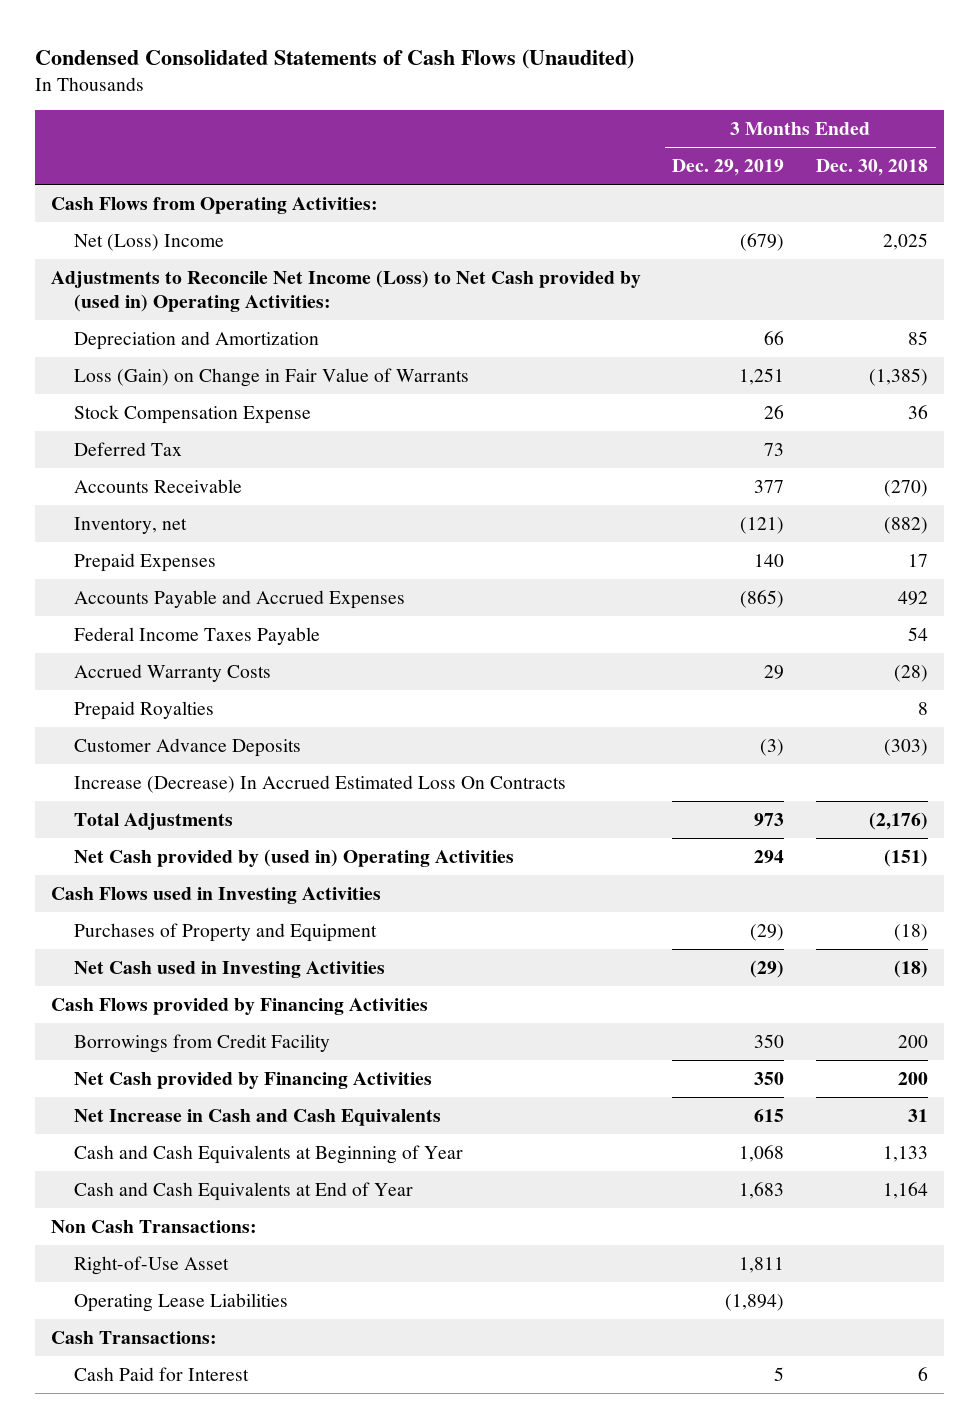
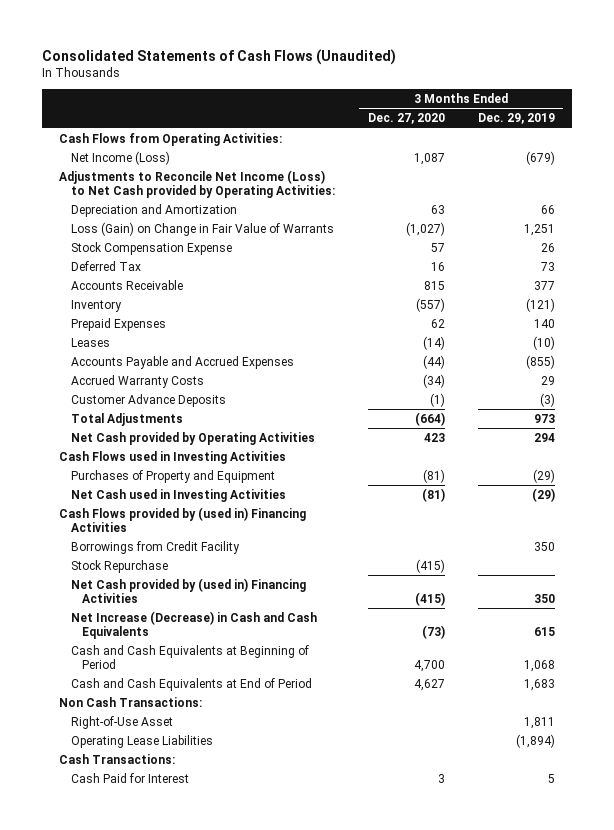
[35,49,635,70] Condensed Consolidated Statements of Cash Flows (Unaudited) -> [41,48,396,65] Consolidated Statements of Cash Flows (Unaudited)
[816,159,929,177] Dec. 30, 2018 -> none
none -> [367,113,445,125] Dec. 27, 2020
[73,233,224,251] Net (Loss) Income -> [70,150,170,165] Net Income (Loss)
[50,269,641,312] Adjustments to Reconcile Net Income (Loss) to Net Cash provided by (used in) Operating Activities: -> [58,169,335,199] Adjustments to Reconcile Net Income (Loss) to Net Cash provided by Operating Activities:
[73,516,187,534] Inventory, net -> [70,299,122,312] Inventory
[73,626,320,645] Federal Income Taxes Payable -> none
none -> [70,337,110,347] Leases
[740,589,785,608] (865) -> [526,354,556,369] (855)
[73,700,214,720] Prepaid Royalties -> none
[73,774,566,793] Increase (Decrease) In Accrued Estimated Loss On Contracts -> none
[73,848,514,867] Net Cash provided by (used in) Operating Activities -> [70,431,315,445] Net Cash provided by Operating Activities
[50,997,428,1015] Cash Flows provided by Financing Activities -> [58,506,306,533] Cash Flows provided by (used in) Financing Activities
none -> [70,559,168,573] Stock Repurchase
[73,1071,432,1089] Net Cash provided by Financing Activities -> [70,577,306,604] Net Cash provided by (used in) Financing Activities
[73,1108,441,1126] Net Increase in Cash and Cash Equivalents -> [70,610,317,640] Net Increase (Decrease) in Cash and Cash Equivalents
[73,1144,463,1164] Cash and Cash Equivalents at Beginning of Year -> [70,644,309,670] Cash and Cash Equivalents at Beginning of Period
[73,1181,413,1201] Cash and Cash Equivalents at End of Year -> [70,677,312,691] Cash and Cash Equivalents at End of Period

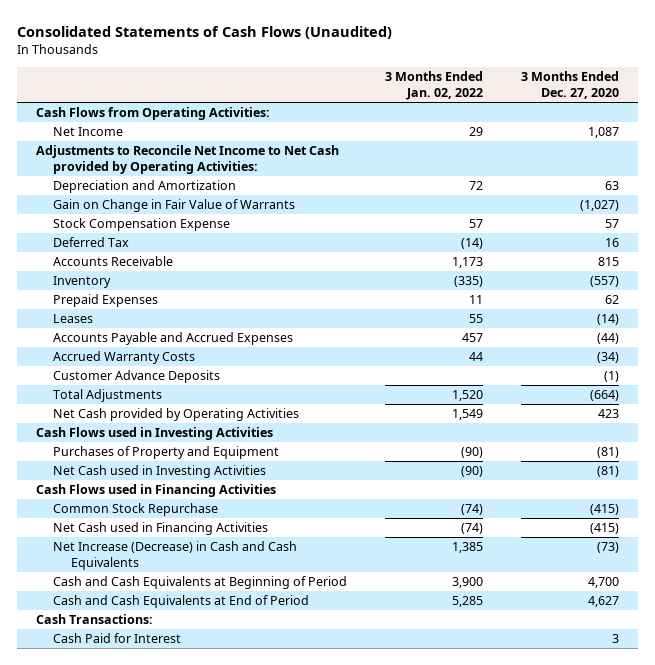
[478,113,556,125] Dec. 29, 2019 -> none
none -> [385,70,484,100] 3 Months Ended Jan. 02, 2022
[70,150,170,165] Net Income (Loss) -> [53,127,124,137] Net Income
[58,169,335,199] Adjustments to Reconcile Net Income (Loss) to Net Cash provided by Operating Activities: -> [35,145,339,175] Adjustments to Reconcile Net Income to Net Cash provided by Operating Activities:
[70,221,334,236] Loss (Gain) on Change in Fair Value of Warrants -> [53,199,296,213] Gain on Change in Fair Value of Warrants
[70,540,240,554] Borrowings from Credit Facility -> none
[58,506,306,533] Cash Flows provided by (used in) Financing Activities -> [35,484,276,498] Cash Flows used in Financing Activities
[70,559,168,573] Stock Repurchase -> [53,503,219,517] Common Stock Repurchase
[70,577,306,604] Net Cash provided by (used in) Financing Activities -> [53,522,269,536] Net Cash used in Financing Activities
[58,696,202,707] Non Cash Transactions: -> none
[70,715,173,729] Right-of-Use Asset -> none
[70,734,213,748] Operating Lease Liabilities -> none

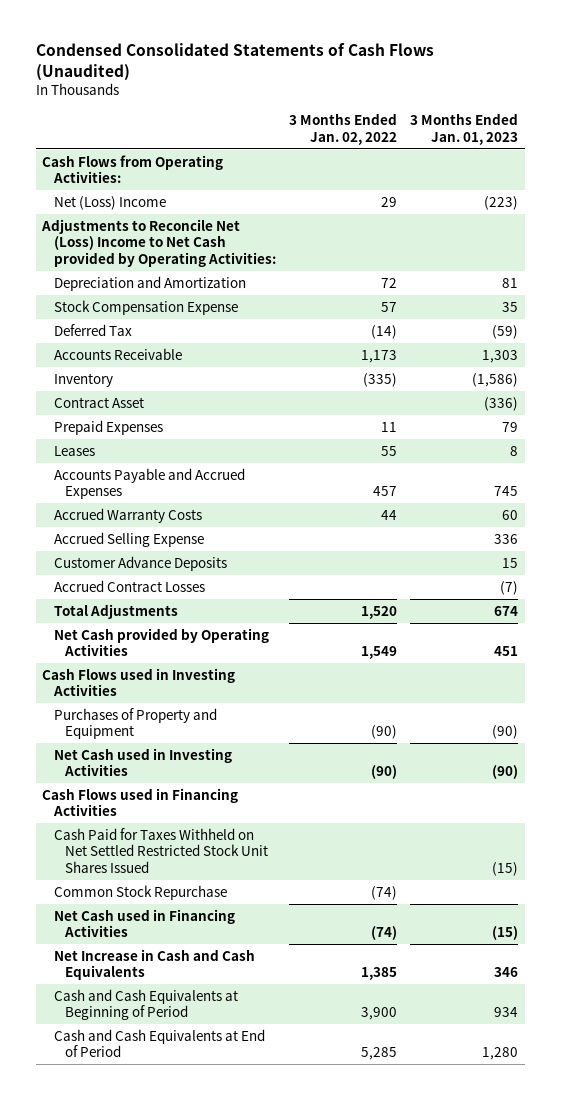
[17,25,393,39] Consolidated Statements of Cash Flows (Unaudited) -> [35,43,434,82] Condensed Consolidated Statements of Cash Flows (Unaudited)
[521,70,620,99] 3 Months Ended Dec. 27, 2020 -> none
none -> [410,113,519,145] 3 Months Ended Jan. 01, 2023
[53,127,124,137] Net Income -> [53,195,166,210] Net (Loss) Income
[35,145,339,175] Adjustments to Reconcile Net Income to Net Cash provided by Operating Activities: -> [41,218,276,267] Adjustments to Reconcile Net (Loss) Income to Net Cash provided by Operating Activities:
[53,199,296,213] Gain on Change in Fair Value of Warrants -> none
none -> [53,396,144,408] Contract Asset
none -> [53,531,204,547] Accrued Selling Expense
none -> [53,579,205,592] Accrued Contract Losses
none -> [53,827,268,873] Cash Paid for Taxes Withheld on Net Settled Restricted Stock Unit Shares Issued
[53,541,298,571] Net Increase (Decrease) in Cash and Cash Equivalents -> [53,948,255,981] Net Increase in Cash and Cash Equivalents
[35,614,153,625] Cash Transactions: -> none
[53,633,182,644] Cash Paid for Interest -> none

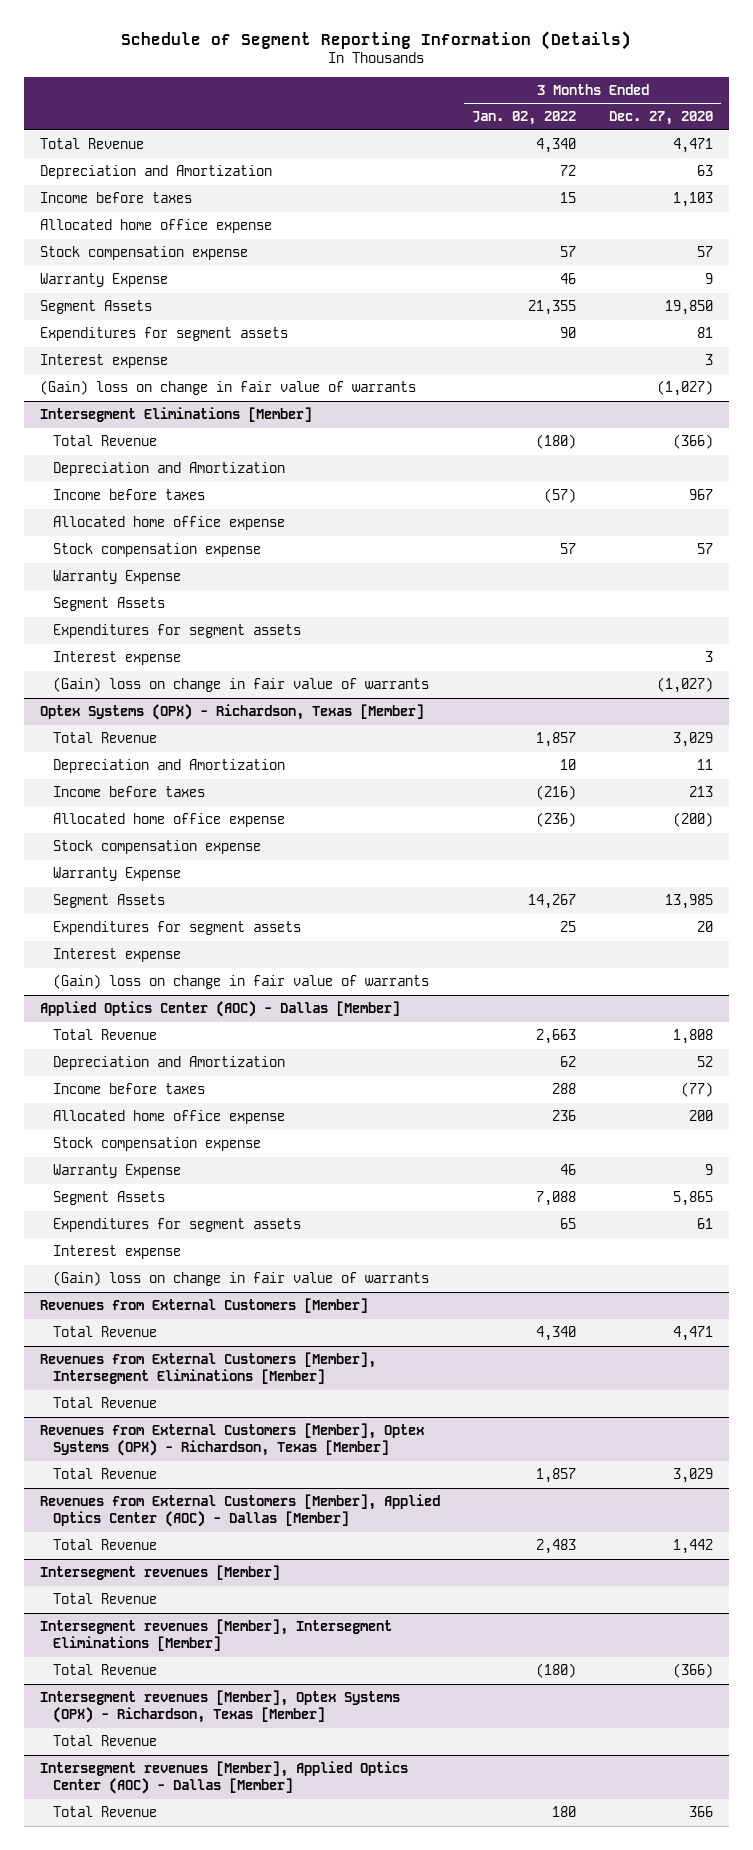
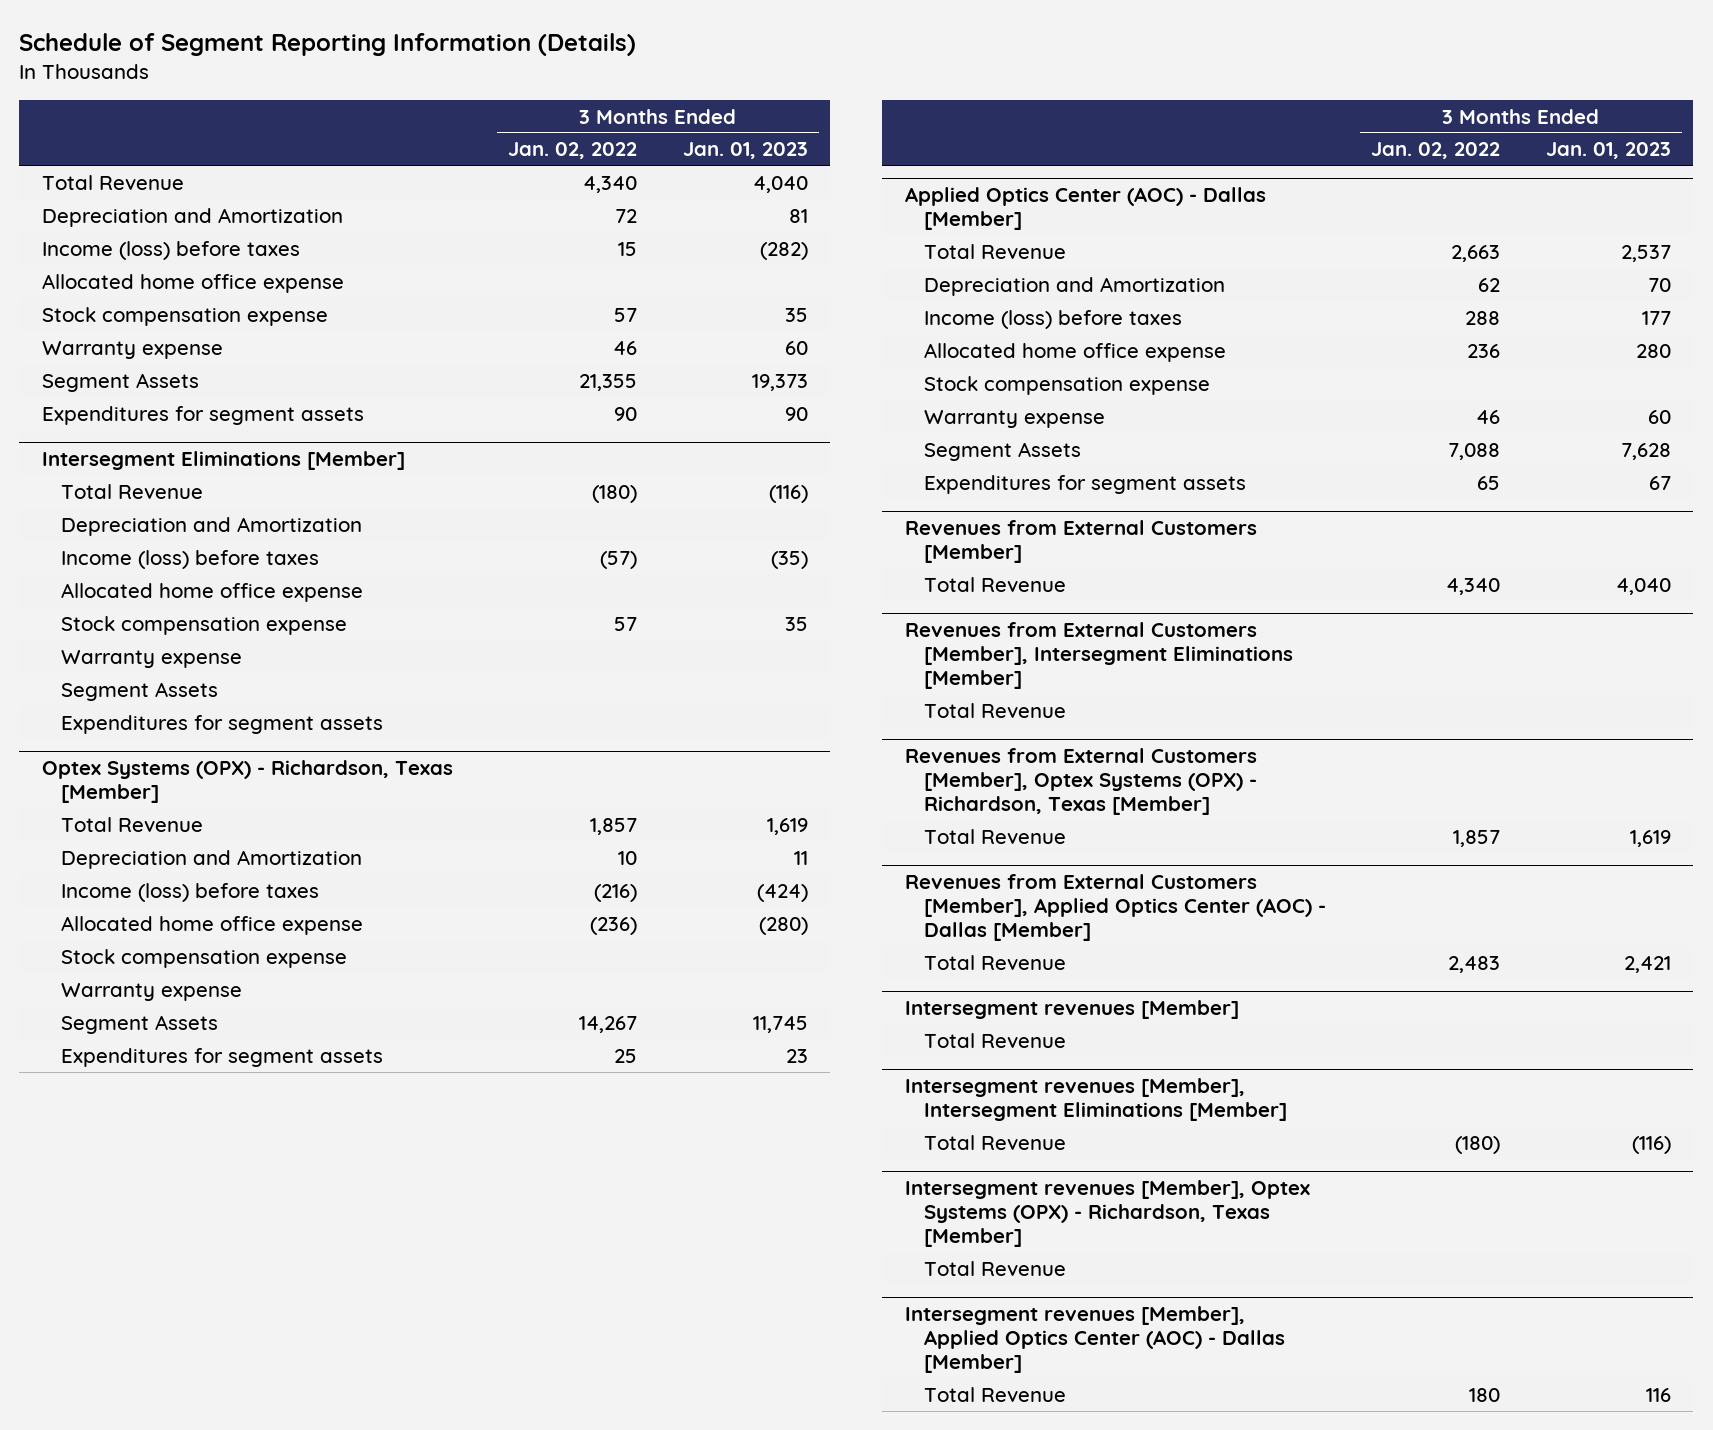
[608,111,713,126] Dec. 27, 2020 -> none
none -> [682,142,808,160] Jan. 01, 2023
[40,192,193,204] Income before taxes -> [42,240,301,260] Income (loss) before taxes
[40,273,169,288] Warranty Expense -> [42,340,224,359] Warranty expense
[40,354,169,369] Interest expense -> none
[40,380,417,396] (Gain) loss on change in fair value of warrants -> none
[52,489,205,501] Income before taxes -> [60,549,319,569] Income (loss) before taxes
[52,570,181,585] Warranty Expense -> [60,649,242,668] Warranty expense
[52,651,181,666] Interest expense -> none
[52,677,429,693] (Gain) loss on change in fair value of warrants -> none
[52,786,205,798] Income before taxes -> [60,882,319,902] Income (loss) before taxes
[52,867,181,882] Warranty Expense -> [60,982,242,1001] Warranty expense
[52,948,181,963] Interest expense -> none
[52,974,429,990] (Gain) loss on change in fair value of warrants -> none
[52,1083,205,1095] Income before taxes -> [923,309,1182,329] Income (loss) before taxes
[52,1164,181,1179] Warranty Expense -> [923,409,1105,428] Warranty expense
[52,1245,181,1260] Interest expense -> none
[52,1271,429,1287] (Gain) loss on change in fair value of warrants -> none

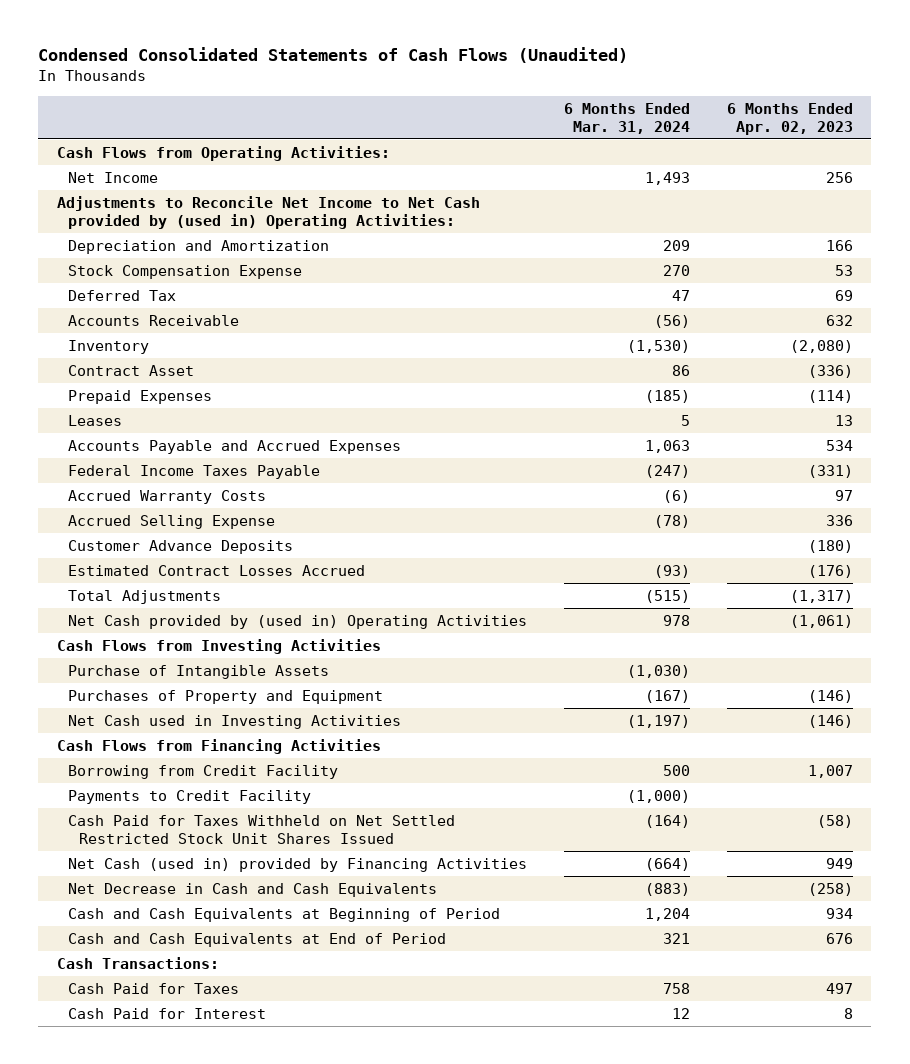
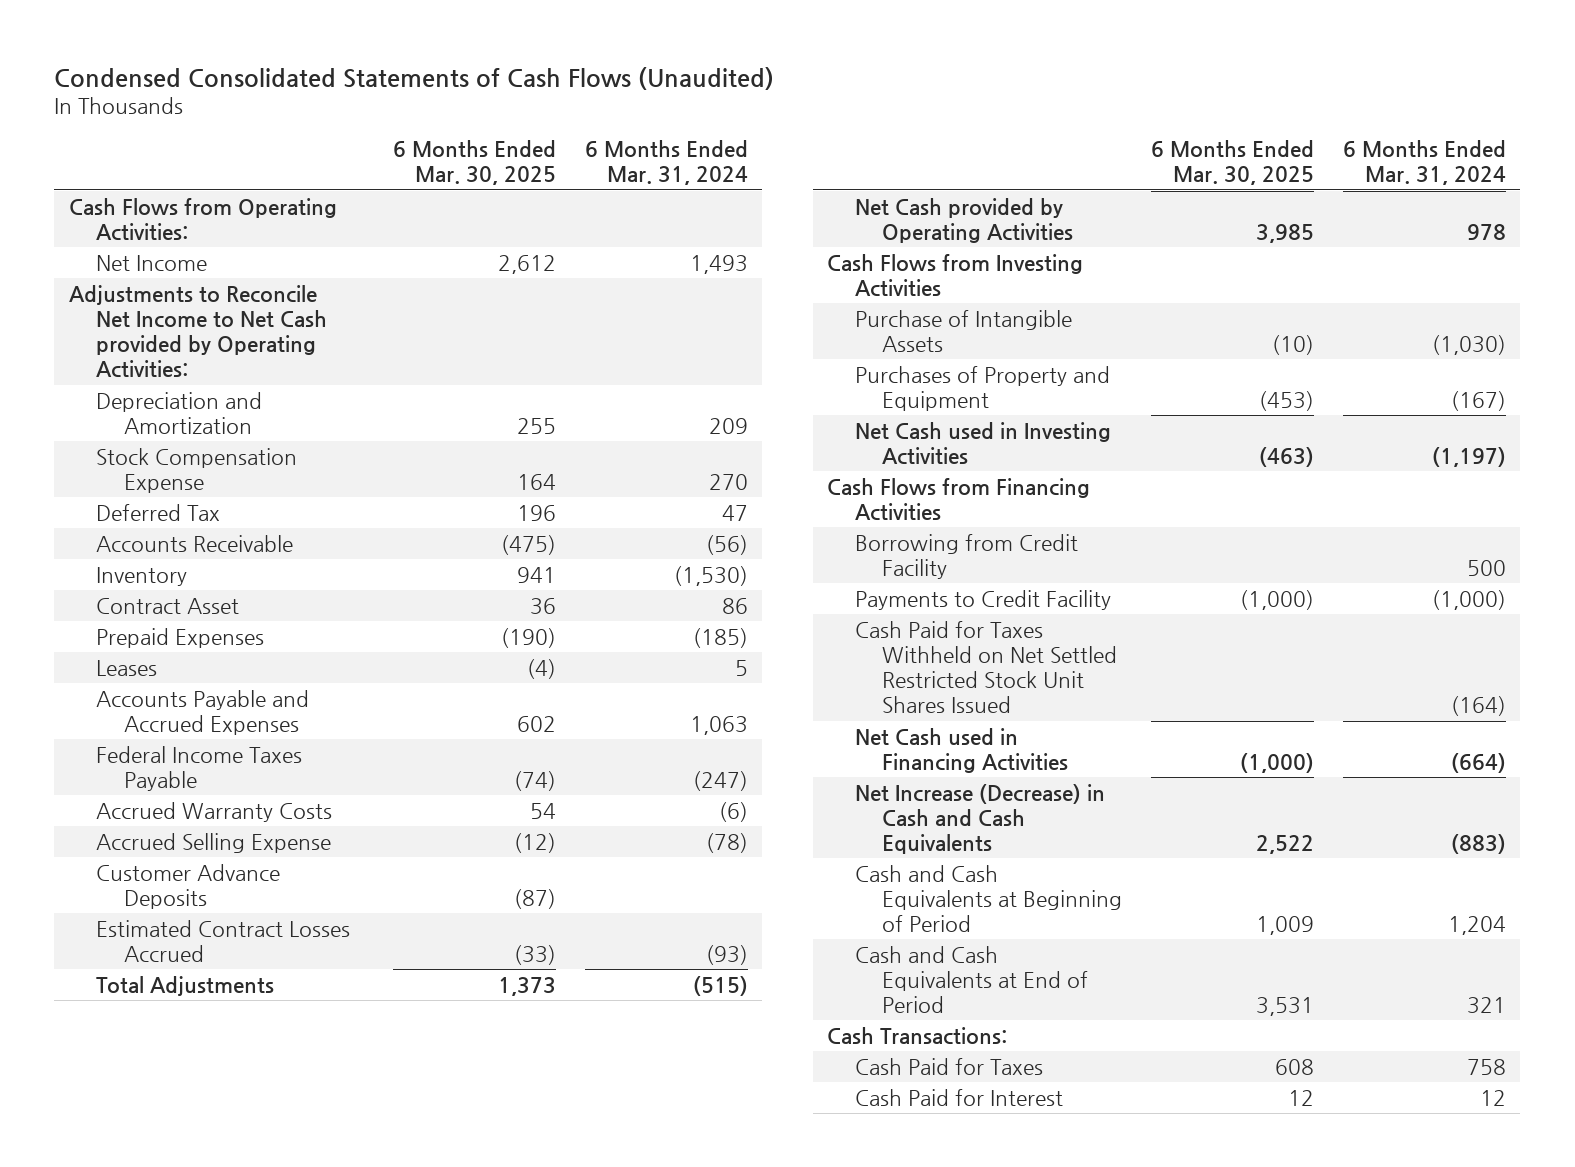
[726,102,853,136] 6 Months Ended Apr. 02, 2023 -> none
none -> [392,139,556,186] 6 Months Ended Mar. 30, 2025
[56,195,480,230] Adjustments to Reconcile Net Income to Net Cash provided by (used in) Operating Activities: -> [68,284,328,379] Adjustments to Reconcile Net Income to Net Cash provided by Operating Activities:
[68,614,528,629] Net Cash provided by (used in) Operating Activities -> [854,197,1074,243] Net Cash provided by Operating Activities
[68,857,528,872] Net Cash (used in) provided by Financing Activities -> [854,727,1069,773] Net Cash used in Financing Activities
[68,882,438,897] Net Decrease in Cash and Cash Equivalents -> [854,783,1105,855] Net Increase (Decrease) in Cash and Cash Equivalents

